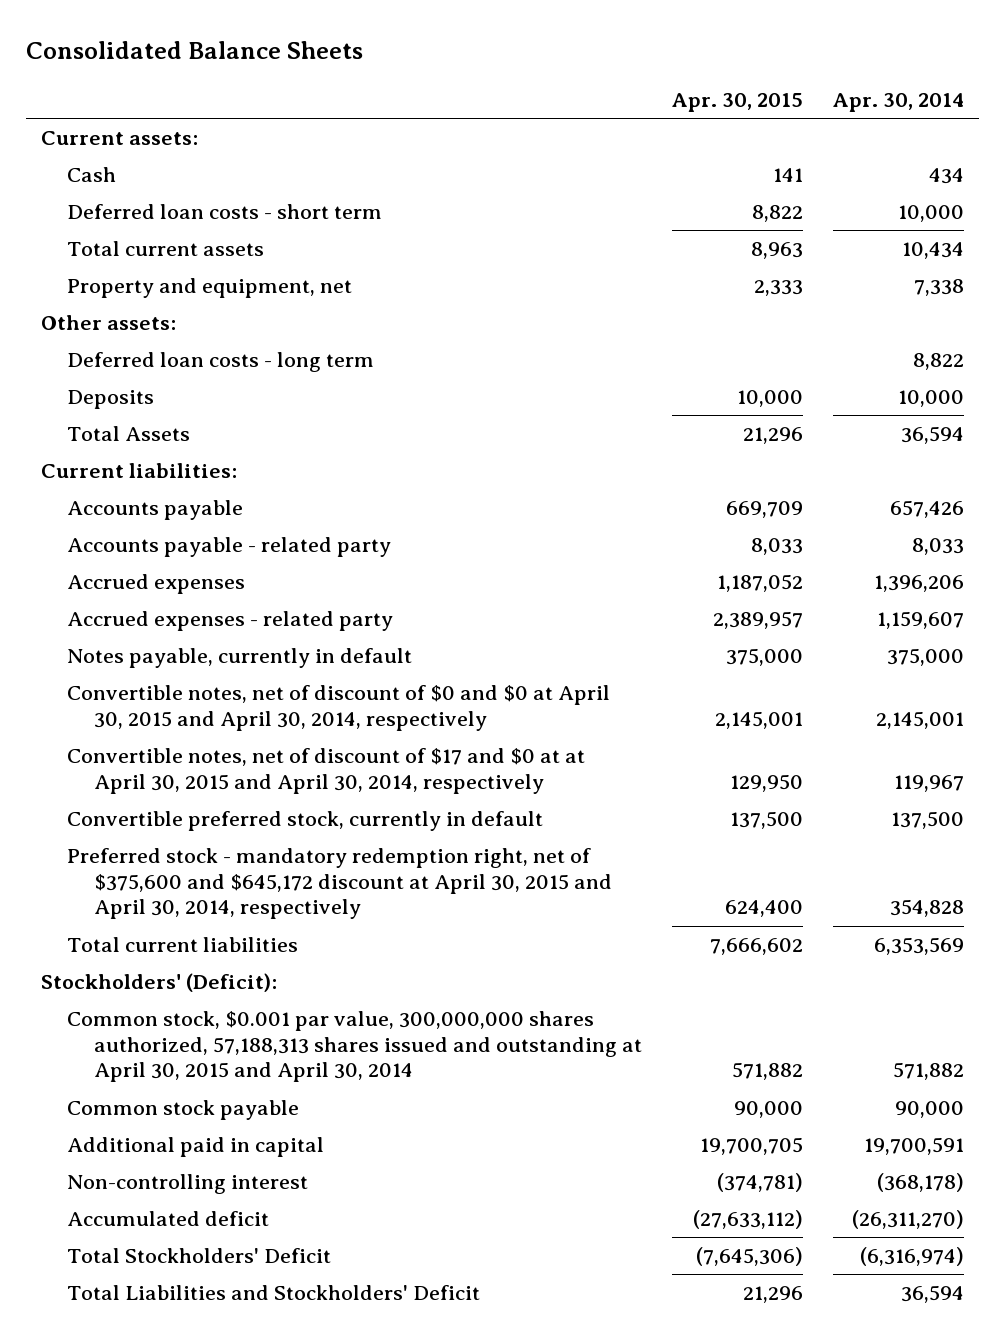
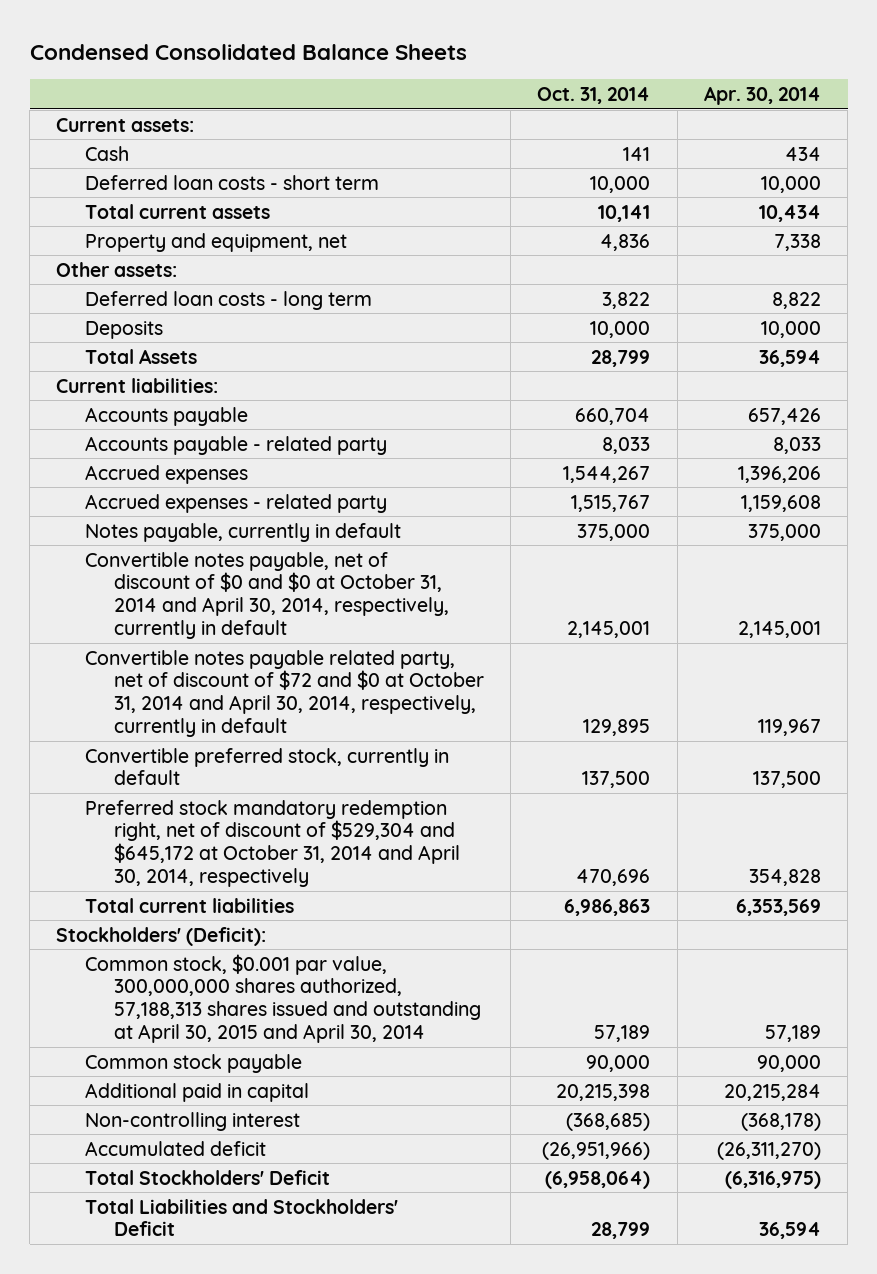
[25,41,363,60] Consolidated Balance Sheets -> [29,43,467,60] Condensed Consolidated Balance Sheets
[671,92,803,112] Apr. 30, 2015 -> none
none -> [537,86,651,104] Oct. 31, 2014
[876,611,964,630] 1,159,607 -> [740,494,821,512] 1,159,608
[67,685,611,731] Convertible notes, net of discount of $0 and $0 at April 30, 2015 and April 30, 2014, respectively -> [85,551,449,640] Convertible notes payable, net of discount of $0 and $0 at October 31, 2014 and April 30, 2014, respectively, currently in default
[67,748,586,794] Convertible notes, net of discount of $17 and $0 at at April 30, 2015 and April 30, 2014, respectively -> [85,649,484,738] Convertible notes payable related party, net of discount of $72 and $0 at October 31, 2014 and April 30, 2014, respectively, currently in default
[67,848,612,920] Preferred stock - mandatory redemption right, net of $375,600 and $645,172 discount at April 30, 2015 and April 30, 2014, respectively -> [85,799,460,888] Preferred stock mandatory redemption right, net of discount of $529,304 and $645,172 at October 31, 2014 and April 30, 2014, respectively
[892,1062,964,1081] 571,882 -> [764,1025,821,1043] 57,189
[863,1137,964,1156] 19,700,591 -> [723,1083,821,1101] 20,215,284
[859,1247,964,1267] (6,316,974) -> [724,1170,821,1189] (6,316,975)

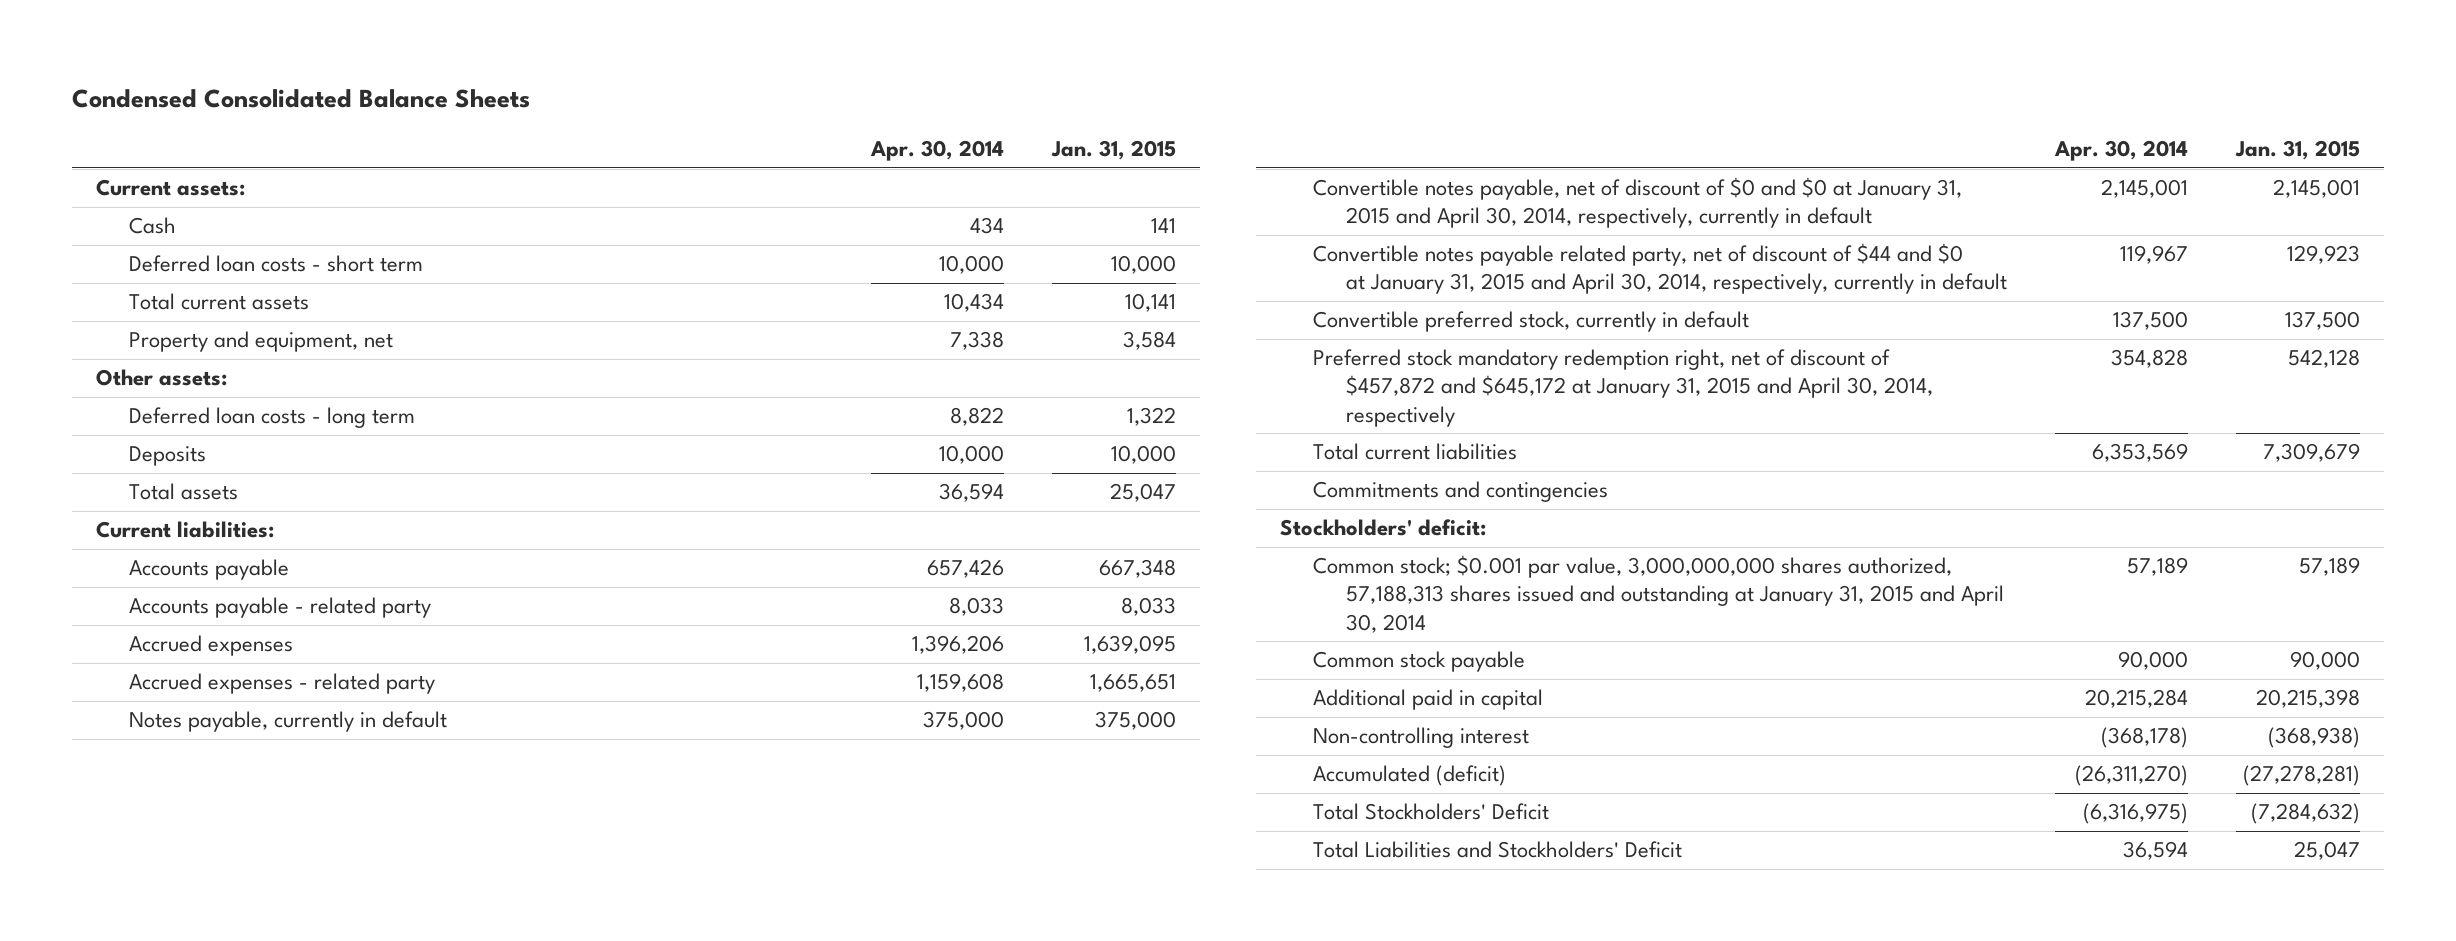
[537,86,651,104] Oct. 31, 2014 -> none
none -> [1050,140,1176,161] Jan. 31, 2015
[85,348,198,364] Total Assets -> [129,483,239,501] Total assets
[85,551,449,640] Convertible notes payable, net of discount of $0 and $0 at October 31, 2014 and April 30, 2014, respectively, currently in default -> [1312,177,1962,229] Convertible notes payable, net of discount of $0 and $0 at January 31, 2015 and April 30, 2014, respectively, currently in default
[85,649,484,738] Convertible notes payable related party, net of discount of $72 and $0 at October 31, 2014 and April 30, 2014, respectively, currently in default -> [1312,243,2007,295] Convertible notes payable related party, net of discount of $44 and $0 at January 31, 2015 and April 30, 2014, respectively, currently in default
[85,799,460,888] Preferred stock mandatory redemption right, net of discount of $529,304 and $645,172 at October 31, 2014 and April 30, 2014, respectively -> [1312,349,1933,427] Preferred stock mandatory redemption right, net of discount of $457,872 and $645,172 at January 31, 2015 and April 30, 2014, respectively
none -> [1312,481,1608,503] Commitments and contingencies
[56,926,267,946] Stockholders' (Deficit): -> [1280,519,1487,537] Stockholders' deficit:
[85,953,481,1044] Common stock, $0.001 par value, 300,000,000 shares authorized, 57,188,313 shares issued and outstanding at April 30, 2015 and April 30, 2014 -> [1312,555,2004,633] Common stock; $0.001 par value, 3,000,000,000 shares authorized, 57,188,313 shares issued and outstanding at January 31, 2015 and April 30, 2014
[85,1140,267,1156] Accumulated deficit -> [1312,765,1506,787] Accumulated (deficit)

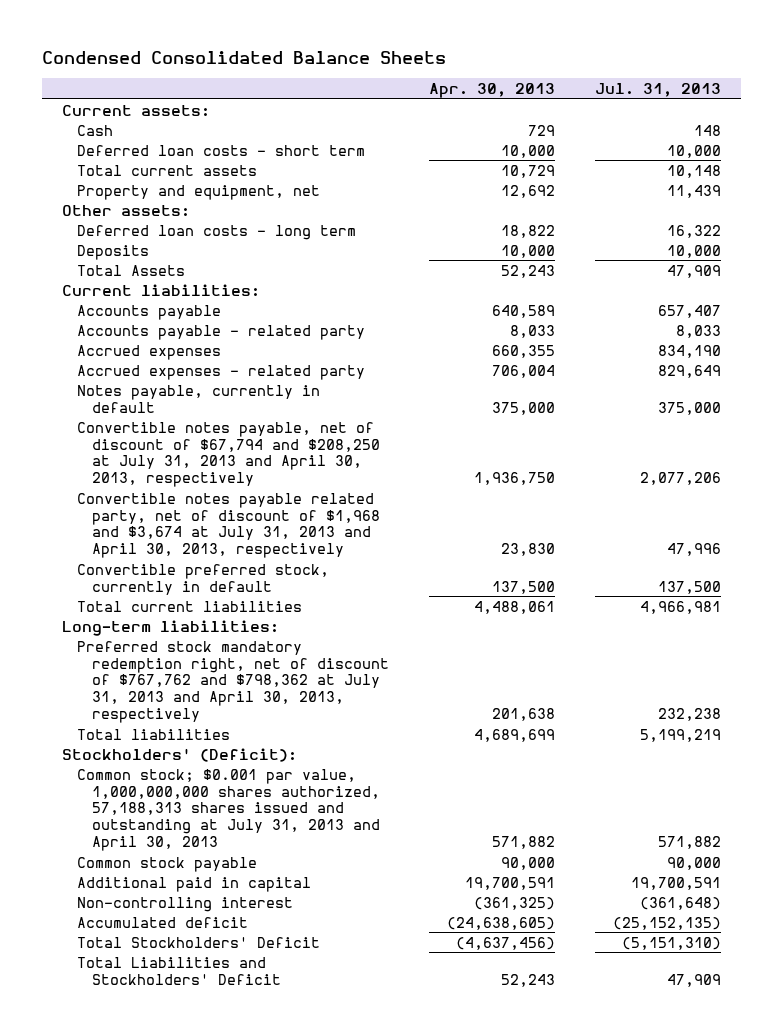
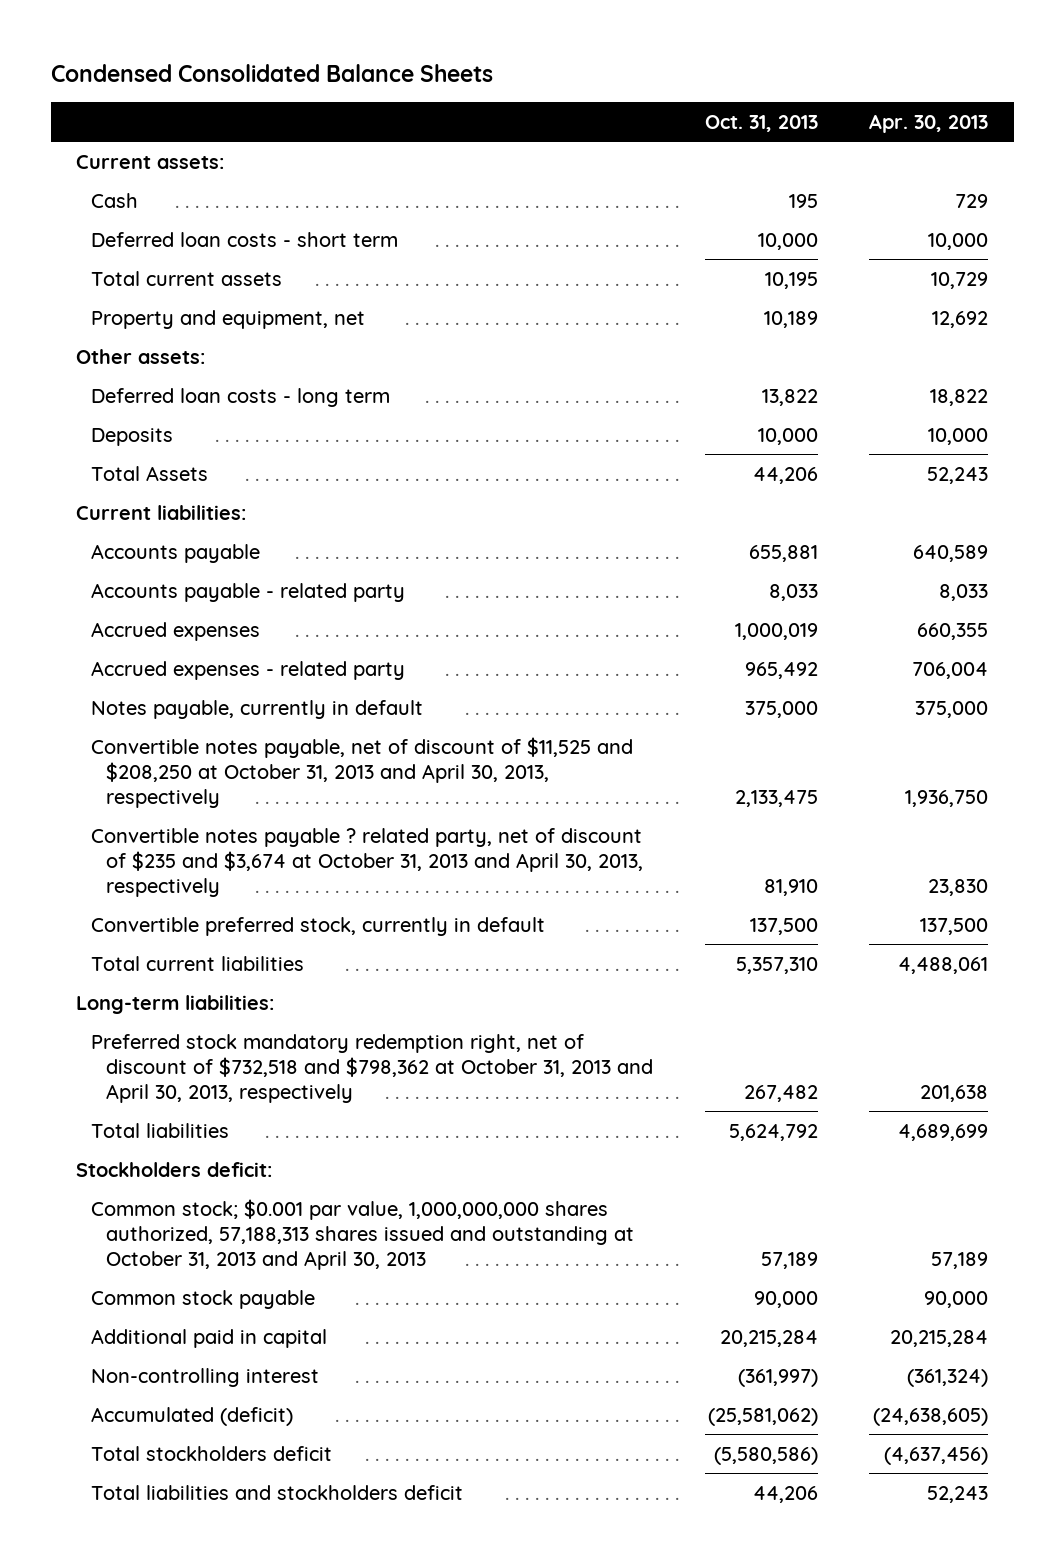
[595,83,722,98] Jul. 31, 2013 -> none
none -> [704,114,818,132] Oct. 31, 2013
[76,421,380,488] Convertible notes payable, net of discount of $67,794 and $208,250 at July 31, 2013 and April 30, 2013, respectively -> [91,736,634,808] Convertible notes payable, net of discount of $11,525 and $208,250 at October 31, 2013 and April 30, 2013, respectively
[76,492,380,559] Convertible notes payable related party, net of discount of $1,968 and $3,674 at July 31, 2013 and April 30, 2013, respectively -> [91,827,644,897] Convertible notes payable ? related party, net of discount of $235 and $3,674 at October 31, 2013 and April 30, 2013, respectively
[76,640,389,724] Preferred stock mandatory redemption right, net of discount of $767,762 and $798,362 at July 31, 2013 and April 30, 2013, respectively -> [91,1033,654,1103] Preferred stock mandatory redemption right, net of discount of $732,518 and $798,362 at October 31, 2013 and April 30, 2013, respectively
[61,747,297,762] Stockholders' (Deficit): -> [76,1161,273,1177] Stockholders deficit:
[76,768,380,852] Common stock; $0.001 par value, 1,000,000,000 shares authorized, 57,188,313 shares issued and outstanding at July 31, 2013 and April 30, 2013 -> [91,1198,635,1270] Common stock; $0.001 par value, 1,000,000,000 shares authorized, 57,188,313 shares issued and outstanding at October 31, 2013 and April 30, 2013
[491,836,555,850] 571,882 -> [930,1251,988,1269] 57,189
[464,876,555,890] 19,700,591 -> [889,1329,988,1347] 20,215,284
[473,896,555,910] (361,325) -> [906,1368,988,1387] (361,324)
[76,916,248,928] Accumulated deficit -> [91,1406,294,1426] Accumulated (deficit)
[76,936,320,948] Total Stockholders' Deficit -> [91,1445,333,1461] Total stockholders deficit
[76,956,281,985] Total Liabilities and Stockholders' Deficit -> [91,1484,464,1500] Total liabilities and stockholders deficit

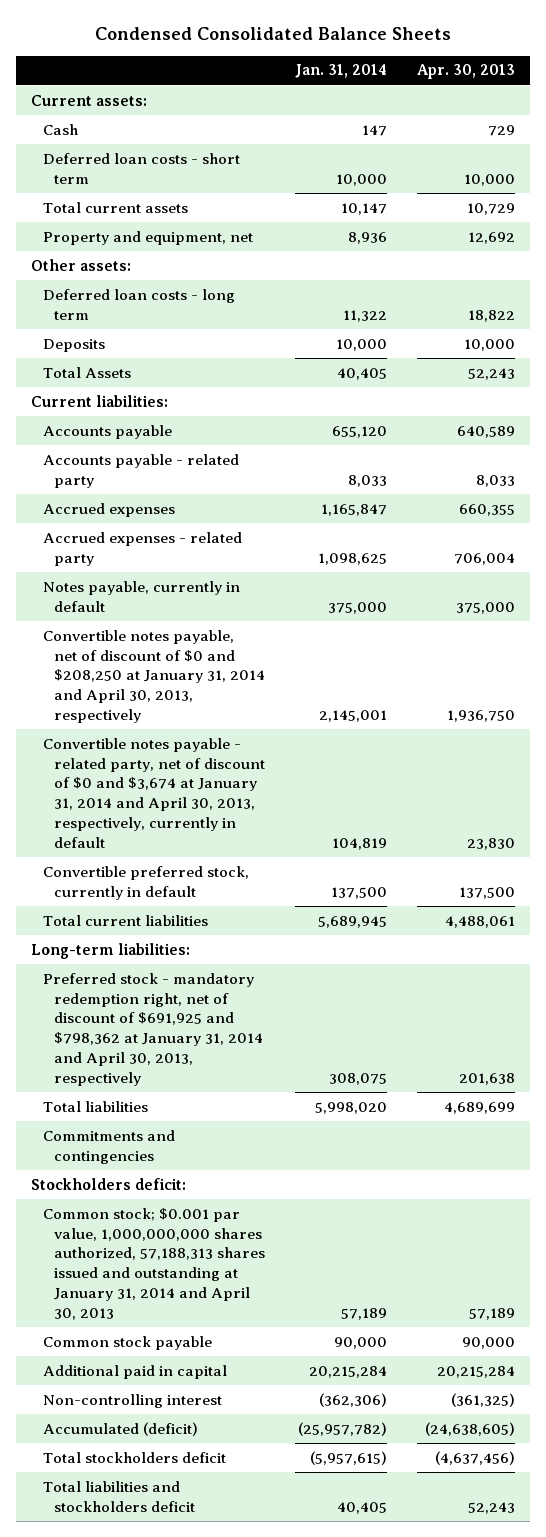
[704,114,818,132] Oct. 31, 2013 -> none
none -> [295,64,388,79] Jan. 31, 2014
[91,736,634,808] Convertible notes payable, net of discount of $11,525 and $208,250 at October 31, 2013 and April 30, 2013, respectively -> [42,629,266,723] Convertible notes payable, net of discount of $0 and $208,250 at January 31, 2014 and April 30, 2013, respectively
[91,827,644,897] Convertible notes payable ? related party, net of discount of $235 and $3,674 at October 31, 2013 and April 30, 2013, respectively -> [42,737,266,848] Convertible notes payable - related party, net of discount of $0 and $3,674 at January 31, 2014 and April 30, 2013, respectively, currently in default
[91,1033,654,1103] Preferred stock mandatory redemption right, net of discount of $732,518 and $798,362 at October 31, 2013 and April 30, 2013, respectively -> [42,972,264,1086] Preferred stock - mandatory redemption right, net of discount of $691,925 and $798,362 at January 31, 2014 and April 30, 2013, respectively
none -> [42,1129,175,1164] Commitments and contingencies
[91,1198,635,1270] Common stock; $0.001 par value, 1,000,000,000 shares authorized, 57,188,313 shares issued and outstanding at October 31, 2013 and April 30, 2013 -> [42,1207,266,1320] Common stock; $0.001 par value, 1,000,000,000 shares authorized, 57,188,313 shares issued and outstanding at January 31, 2014 and April 30, 2013
[906,1368,988,1387] (361,324) -> [451,1392,516,1407] (361,325)

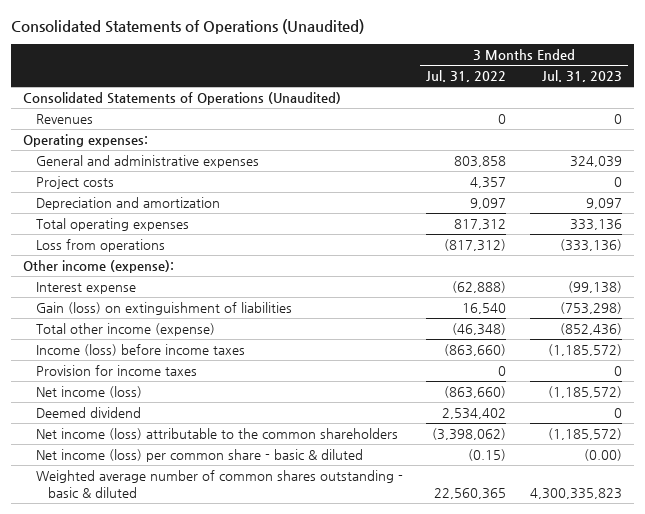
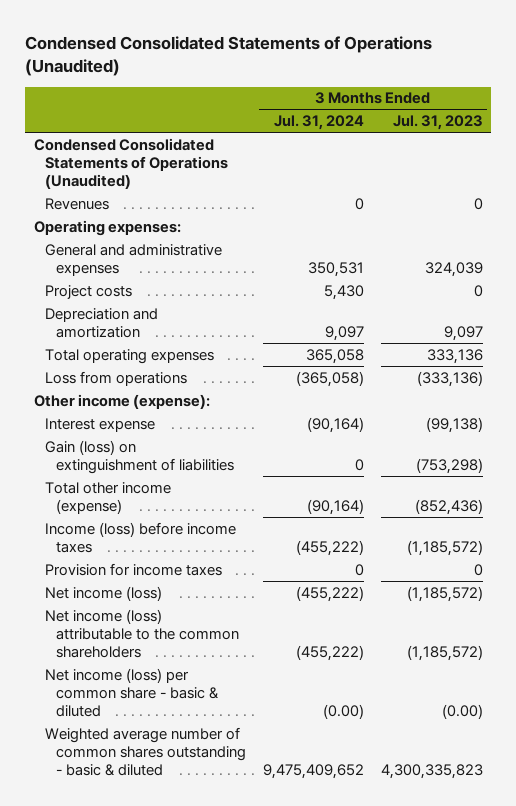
[11,19,365,35] Consolidated Statements of Operations (Unaudited) -> [25,35,433,76] Condensed Consolidated Statements of Operations (Unaudited)
[426,70,507,83] Jul. 31, 2022 -> none
none -> [273,115,364,131] Jul. 31, 2024
[23,91,342,105] Consolidated Statements of Operations (Unaudited) -> [33,137,229,189] Condensed Consolidated Statements of Operations (Unaudited)
[35,406,141,418] Deemed dividend -> none

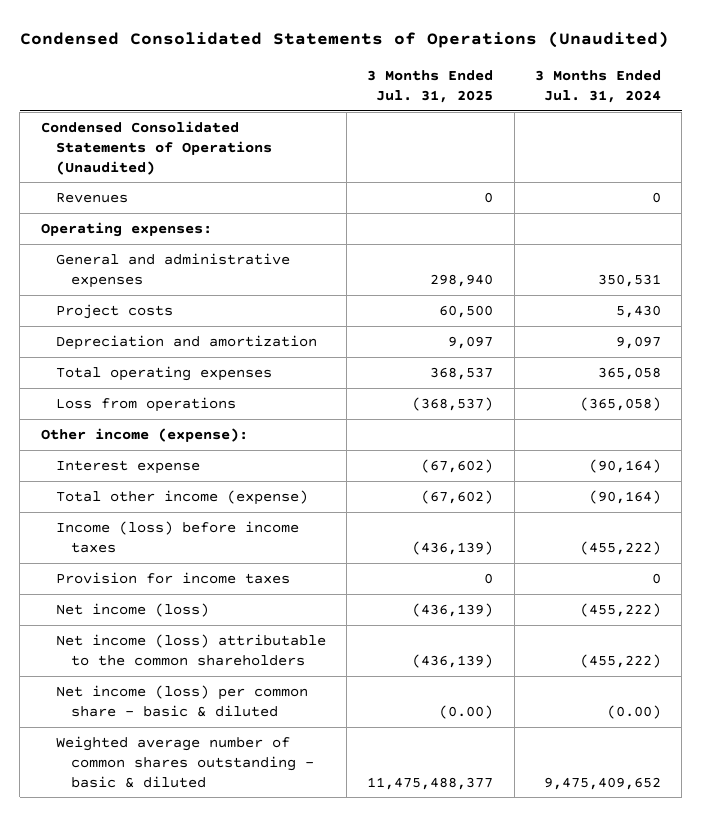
[392,115,483,131] Jul. 31, 2023 -> none
none -> [367,70,494,103] 3 Months Ended Jul. 31, 2025
[45,439,235,474] Gain (loss) on extinguishment of liabilities -> none

